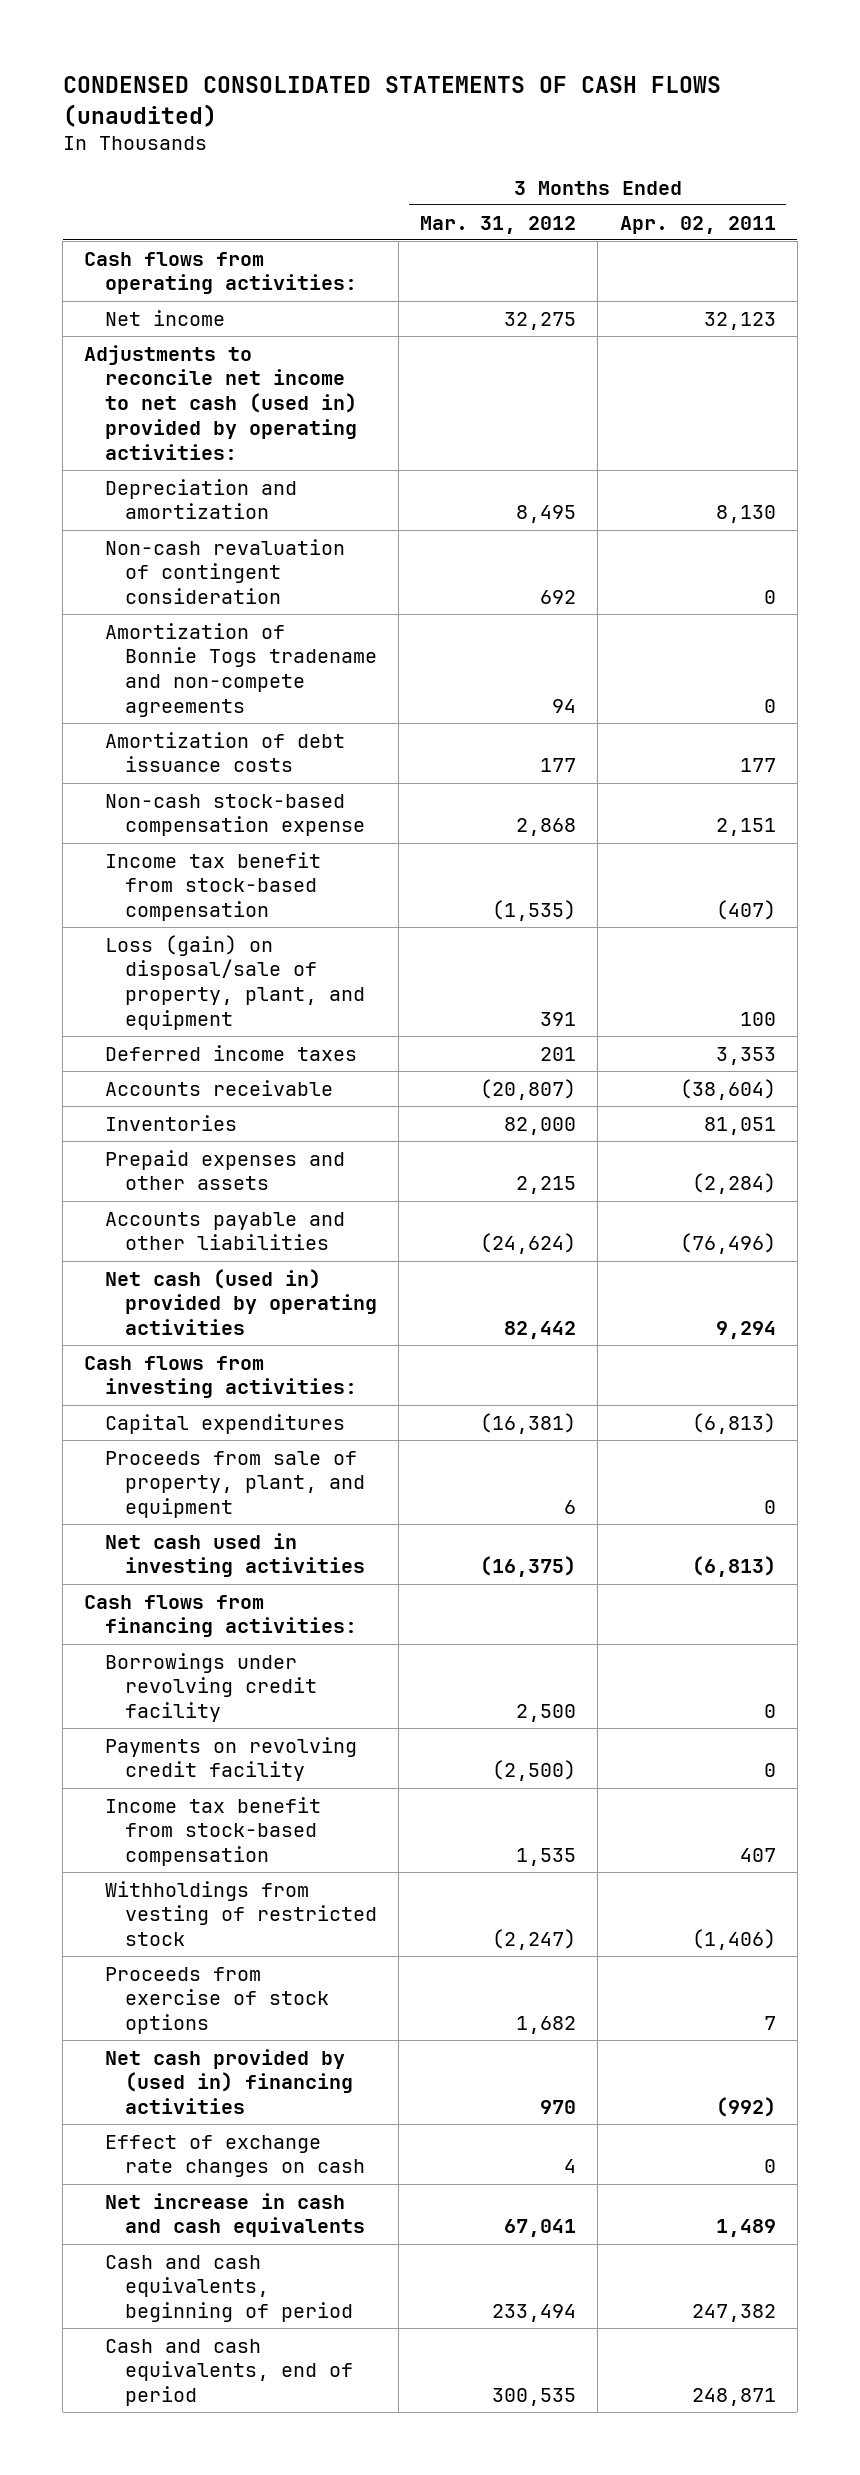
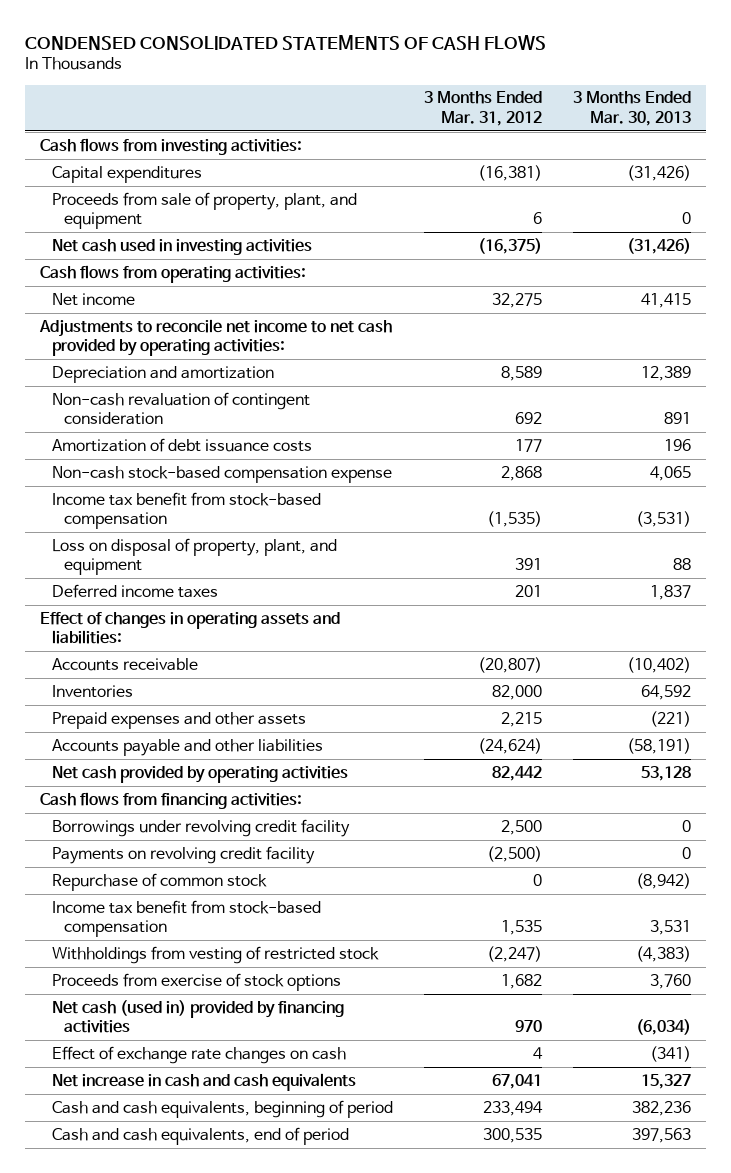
[62,76,721,127] CONDENSED CONSOLIDATED STATEMENTS OF CASH FLOWS (unaudited) -> [24,34,546,50] CONDENSED CONSOLIDATED STATEMENTS OF CASH FLOWS
[619,215,776,234] Apr. 02, 2011 -> none
none -> [572,91,691,126] 3 Months Ended Mar. 30, 2013
[84,1355,357,1399] Cash flows from investing activities: -> [40,137,303,155] Cash flows from investing activities:
[104,1413,345,1434] Capital expenditures -> [52,165,203,183] Capital expenditures
[104,1450,365,1519] Proceeds from sale of property, plant, and equipment -> [52,191,358,230] Proceeds from sale of property, plant, and equipment
[104,1532,365,1578] Net cash used in investing activities -> [52,238,313,255] Net cash used in investing activities
[84,344,357,460] Adjustments to reconcile net income to net cash (used in) provided by operating activities: -> [39,318,393,357] Adjustments to reconcile net income to net cash provided by operating activities:
[516,505,577,524] 8,495 -> [501,365,543,381] 8,589
[104,622,377,717] Amortization of Bonnie Togs tradename and non-compete agreements -> none
[104,934,365,1030] Loss (gain) on disposal/sale of property, plant, and equipment -> [52,537,338,576] Loss on disposal of property, plant, and equipment
none -> [40,611,341,645] Effect of changes in operating assets and liabilities:
[104,1268,377,1336] Net cash (used in) provided by operating activities -> [52,765,349,783] Net cash provided by operating activities
none -> [52,872,268,891] Repurchase of common stock
[104,2048,353,2115] Net cash provided by (used in) financing activities -> [52,999,345,1034] Net cash (used in) provided by financing activities

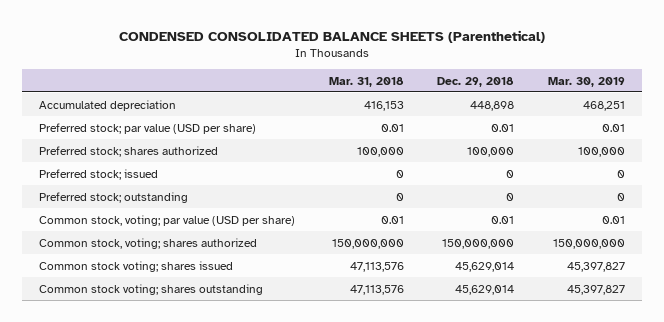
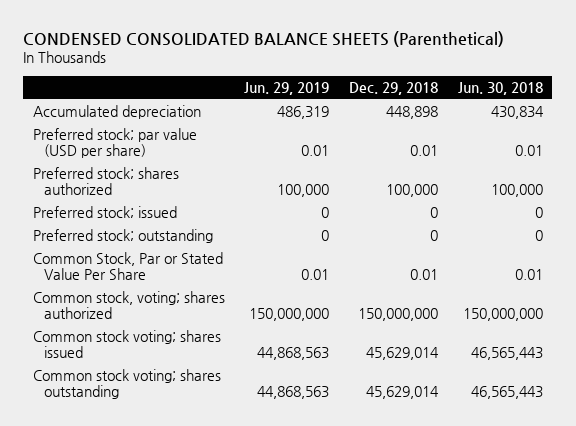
[328,76,404,87] Mar. 31, 2018 -> none
[547,76,625,87] Mar. 30, 2019 -> none
none -> [244,81,330,95] Jun. 29, 2019
none -> [457,81,543,95] Jun. 30, 2018
[39,214,296,226] Common stock, voting; par value (USD per share) -> [32,252,223,281] Common Stock, Par or Stated Value Per Share

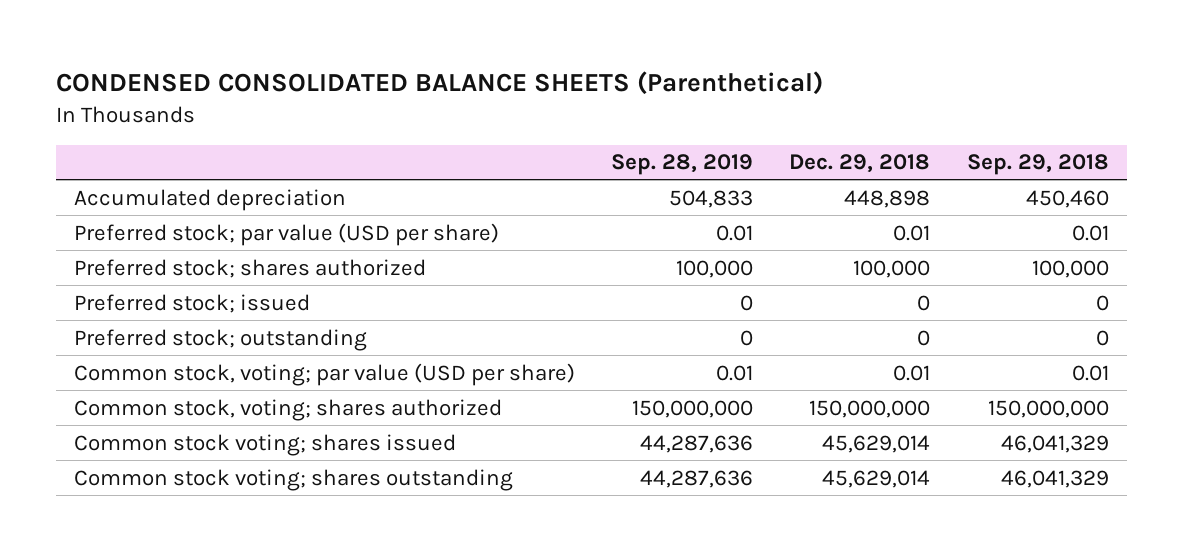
[244,81,330,95] Jun. 29, 2019 -> none
[457,81,543,95] Jun. 30, 2018 -> none
none -> [611,154,754,176] Sep. 28, 2019
none -> [966,154,1109,176] Sep. 29, 2018
[32,252,223,281] Common Stock, Par or Stated Value Per Share -> [74,362,576,386] Common stock, voting; par value (USD per share)

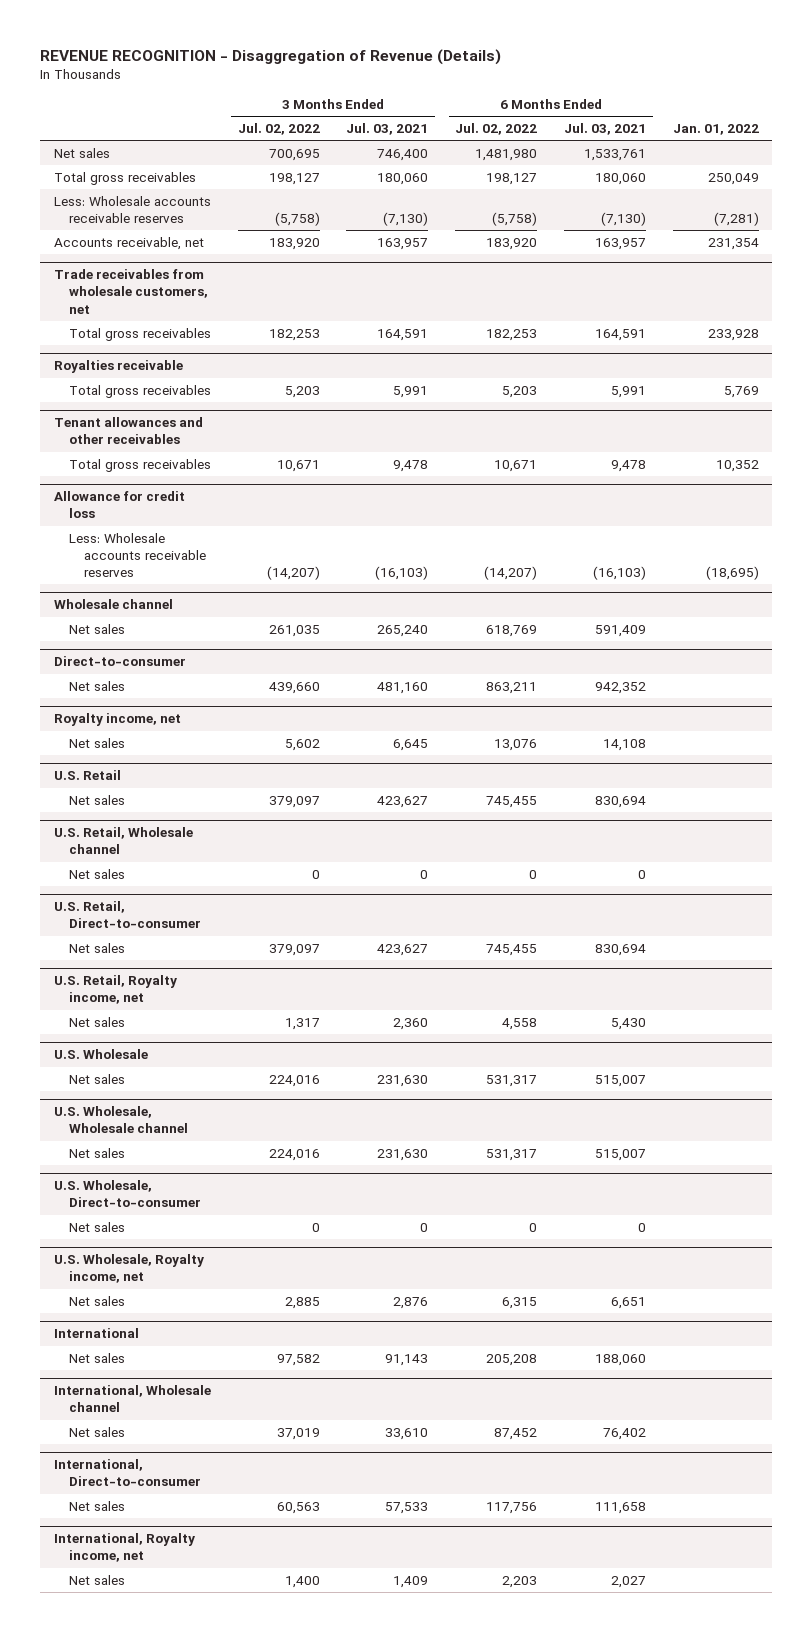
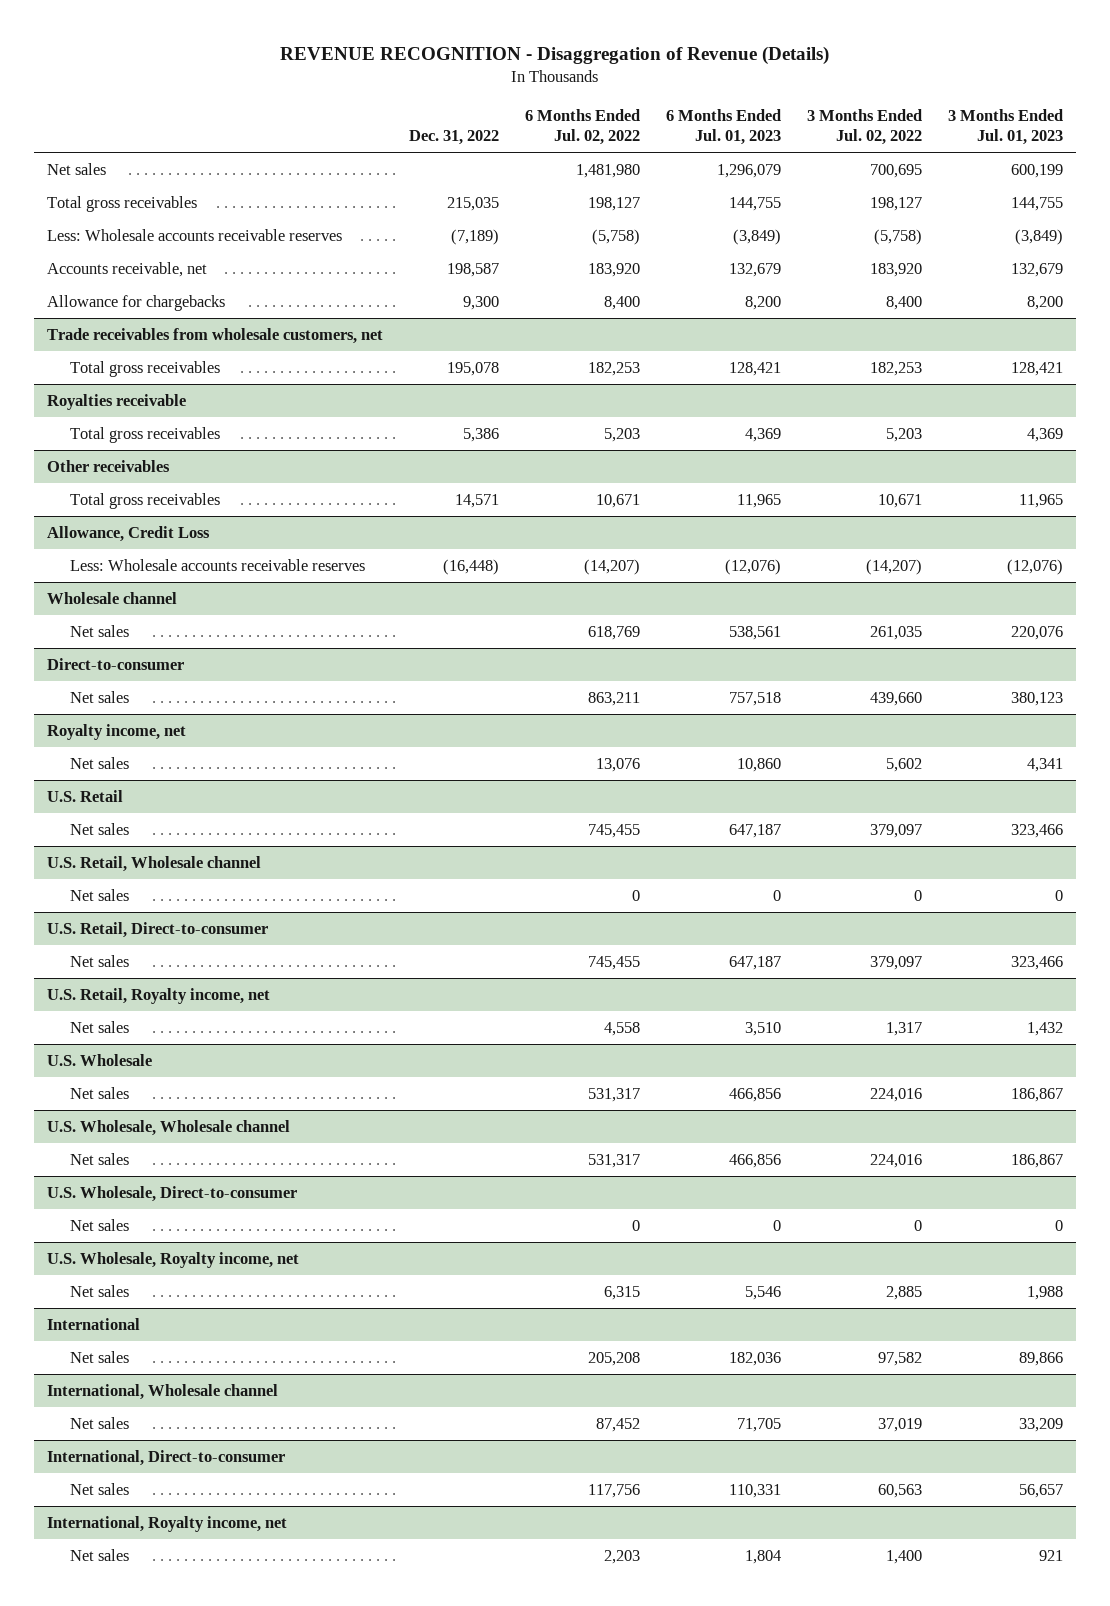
[346,122,429,135] Jul. 03, 2021 -> none
[564,122,647,135] Jul. 03, 2021 -> none
[672,123,759,135] Jan. 01, 2022 -> none
none -> [408,130,499,146] Dec. 31, 2022
none -> [666,108,782,146] 6 Months Ended Jul. 01, 2023
none -> [948,108,1064,146] 3 Months Ended Jul. 01, 2023
none -> [46,295,225,312] Allowance for chargebacks
[53,417,203,445] Tenant allowances and other receivables -> none
none -> [46,460,170,473] Other receivables
[53,491,185,519] Allowance for credit loss -> [46,526,210,543] Allowance, Credit Loss

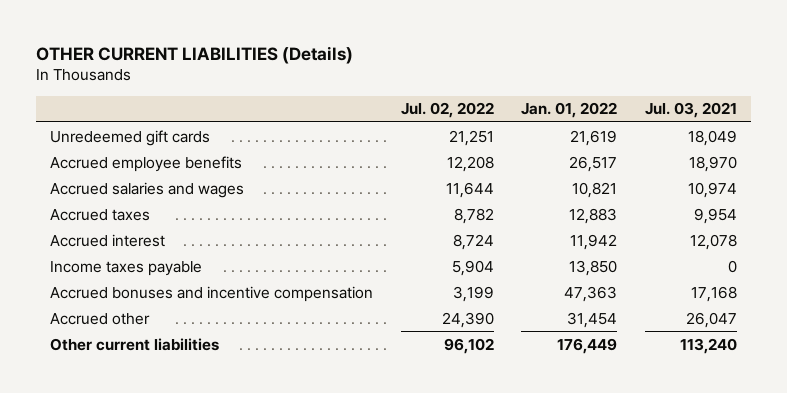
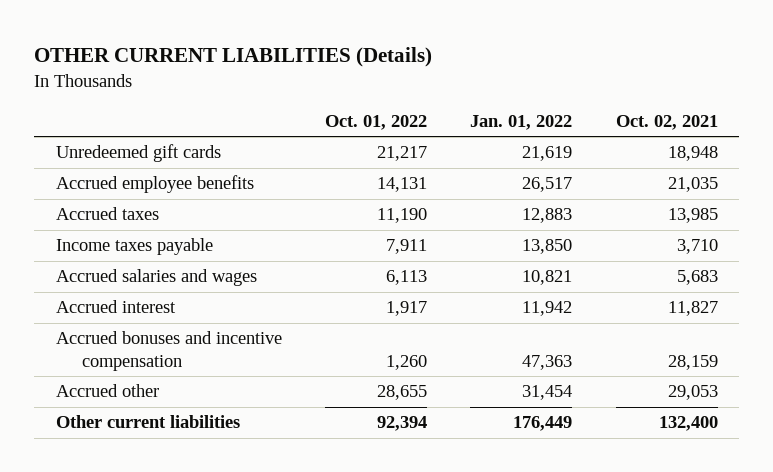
[400,102,494,119] Jul. 02, 2022 -> none
[645,102,738,119] Jul. 03, 2021 -> none
none -> [325,114,428,130] Oct. 01, 2022
none -> [615,114,718,130] Oct. 02, 2021
[49,181,244,198] Accrued salaries and wages -> [55,269,257,287] Accrued salaries and wages
[49,233,165,247] Accrued interest -> [55,300,176,314] Accrued interest

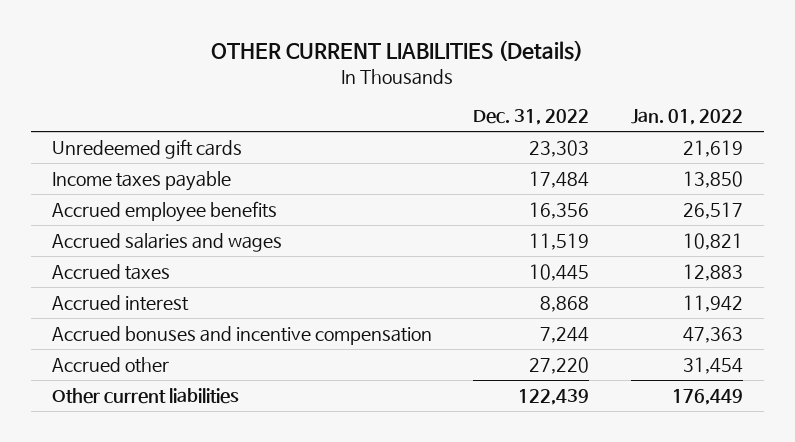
[325,114,428,130] Oct. 01, 2022 -> none
[615,114,718,130] Oct. 02, 2021 -> none
none -> [473,109,590,126] Dec. 31, 2022
[55,175,254,194] Accrued employee benefits -> [51,200,277,222] Accrued employee benefits
[55,207,159,221] Accrued taxes -> [51,263,170,280] Accrued taxes

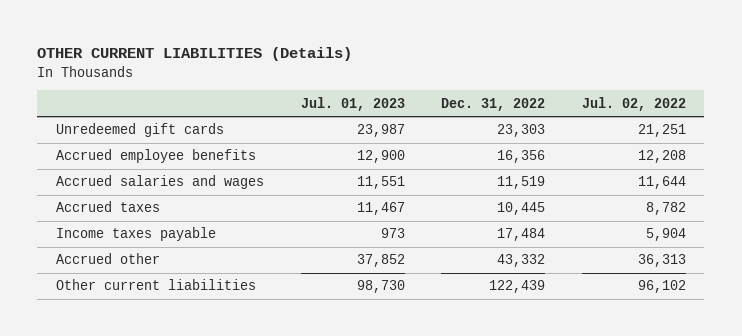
[631,109,744,126] Jan. 01, 2022 -> none
none -> [300,96,405,111] Jul. 01, 2023
none -> [581,96,686,111] Jul. 02, 2022
[51,294,189,311] Accrued interest -> none
[51,325,432,345] Accrued bonuses and incentive compensation -> none
[51,170,231,191] Income taxes payable -> [55,227,216,242] Income taxes payable
[529,356,590,374] 27,220 -> [497,254,546,268] 43,332

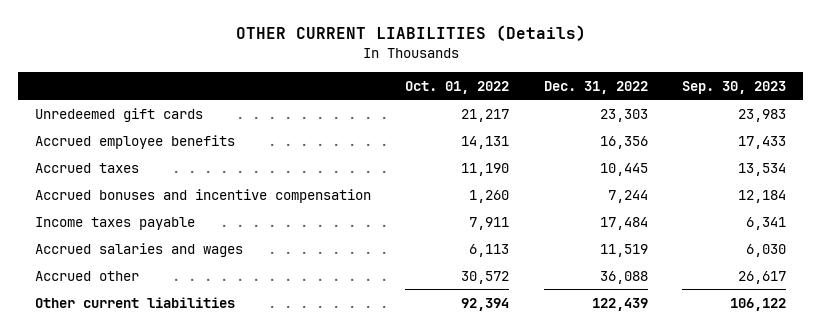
[300,96,405,111] Jul. 01, 2023 -> none
[581,96,686,111] Jul. 02, 2022 -> none
none -> [405,80,510,94] Oct. 01, 2022
none -> [681,80,786,94] Sep. 30, 2023
none -> [35,188,372,203] Accrued bonuses and incentive compensation
[55,175,264,190] Accrued salaries and wages -> [35,242,244,257] Accrued salaries and wages
[497,254,546,268] 43,332 -> [599,270,648,284] 36,088

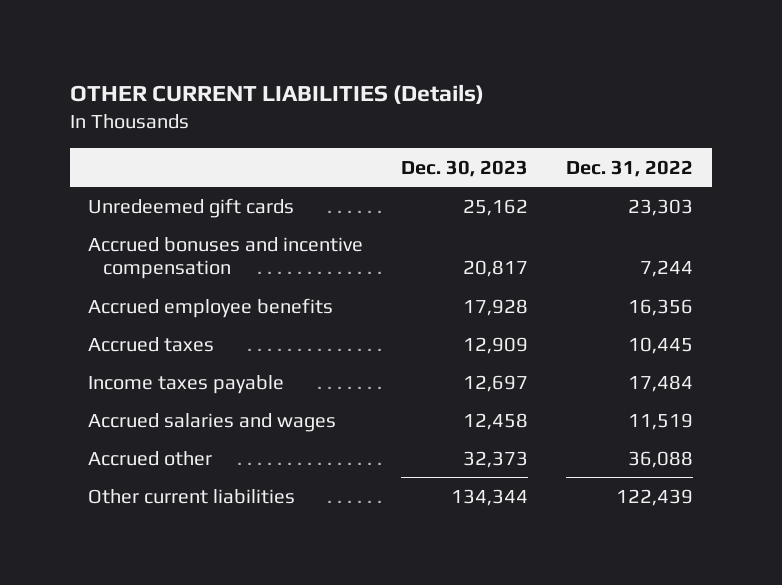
[405,80,510,94] Oct. 01, 2022 -> none
[681,80,786,94] Sep. 30, 2023 -> none
none -> [401,159,529,177] Dec. 30, 2023
[35,188,372,203] Accrued bonuses and incentive compensation -> [88,236,364,280] Accrued bonuses and incentive compensation

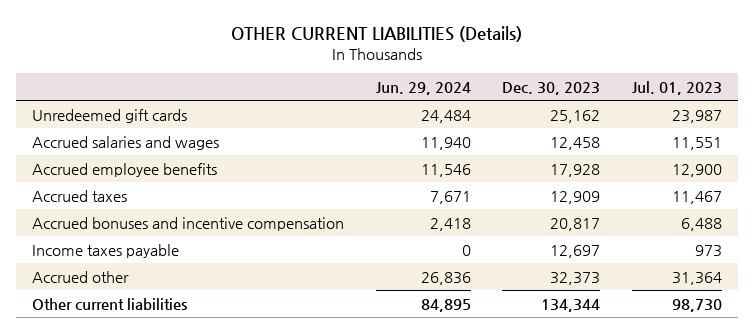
[566,159,694,177] Dec. 31, 2022 -> none
none -> [375,81,471,95] Jun. 29, 2024
none -> [631,80,722,95] Jul. 01, 2023
[88,412,337,432] Accrued salaries and wages -> [31,135,219,150] Accrued salaries and wages
[88,236,364,280] Accrued bonuses and incentive compensation -> [31,216,344,231] Accrued bonuses and incentive compensation

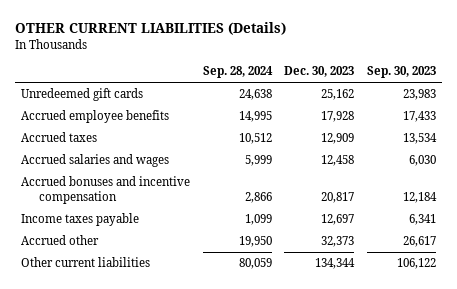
[375,81,471,95] Jun. 29, 2024 -> none
[631,80,722,95] Jul. 01, 2023 -> none
none -> [202,66,273,79] Sep. 28, 2024
none -> [367,66,437,79] Sep. 30, 2023
[31,135,219,150] Accrued salaries and wages -> [21,154,170,168] Accrued salaries and wages

